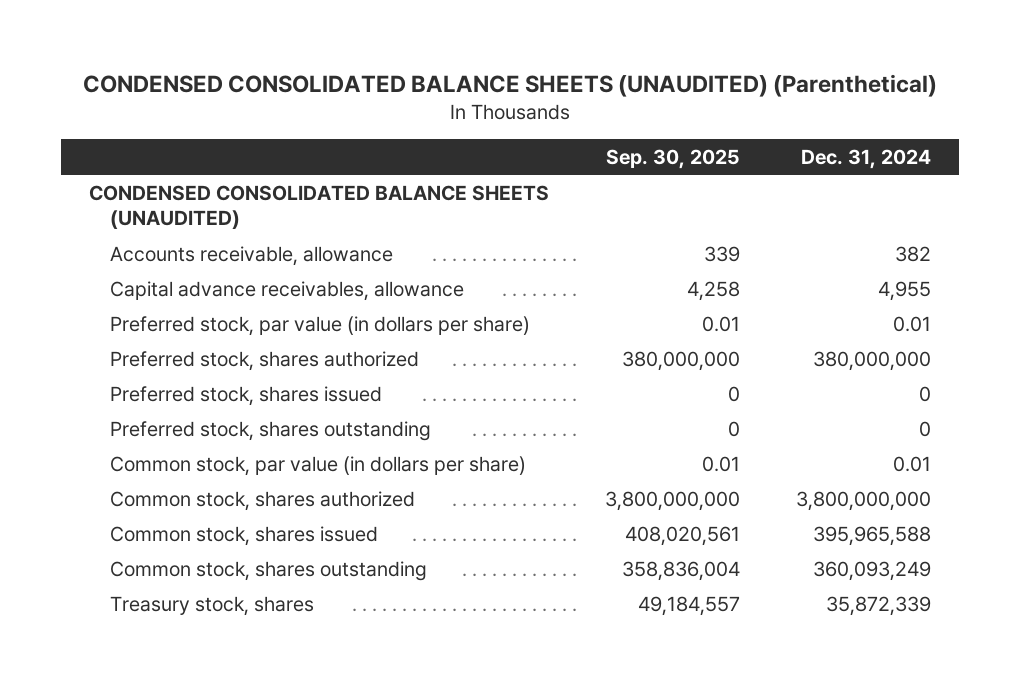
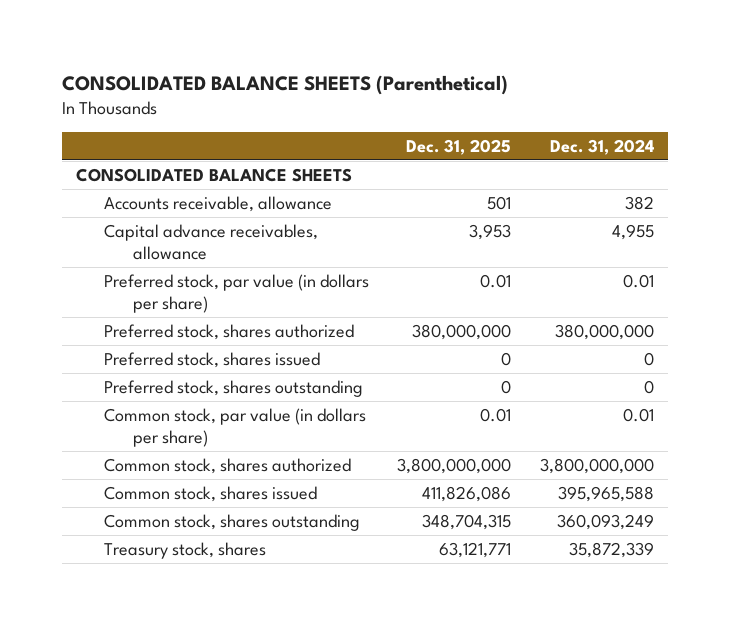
[82,74,937,98] CONDENSED CONSOLIDATED BALANCE SHEETS (UNAUDITED) (Parenthetical) -> [61,74,508,95] CONSOLIDATED BALANCE SHEETS (Parenthetical)
[605,148,740,169] Sep. 30, 2025 -> none
none -> [406,138,512,155] Dec. 31, 2025
[88,184,549,230] CONDENSED CONSOLIDATED BALANCE SHEETS (UNAUDITED) -> [75,167,352,182] CONSOLIDATED BALANCE SHEETS

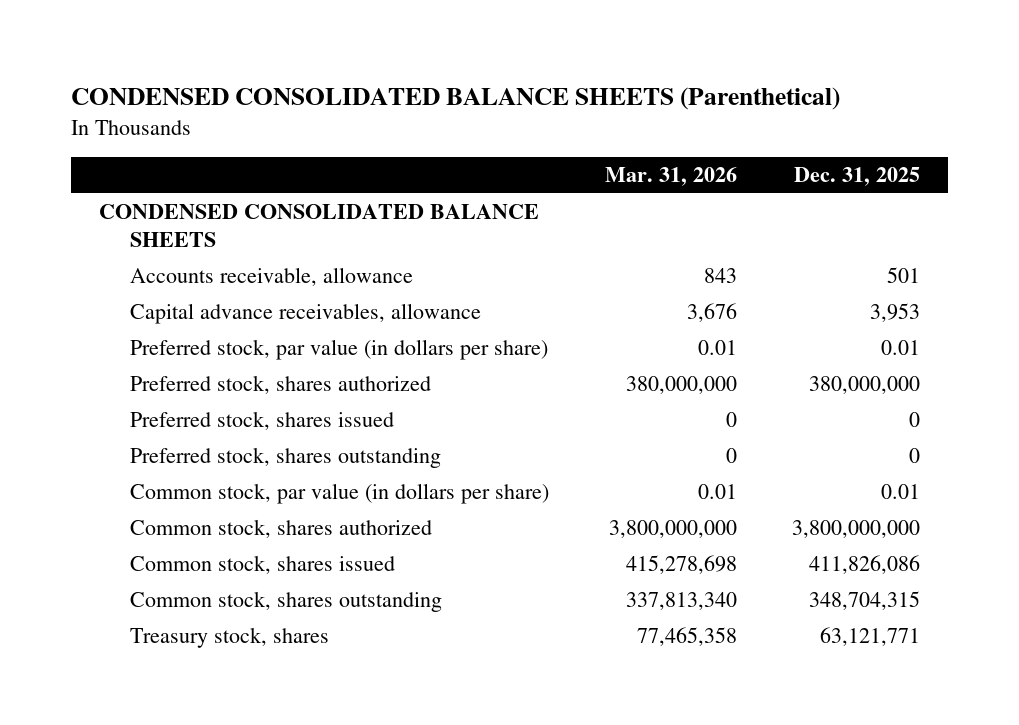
[61,74,508,95] CONSOLIDATED BALANCE SHEETS (Parenthetical) -> [71,87,841,111] CONDENSED CONSOLIDATED BALANCE SHEETS (Parenthetical)
[549,138,654,155] Dec. 31, 2024 -> none
none -> [604,167,737,187] Mar. 31, 2026
[75,167,352,182] CONSOLIDATED BALANCE SHEETS -> [98,204,539,248] CONDENSED CONSOLIDATED BALANCE SHEETS

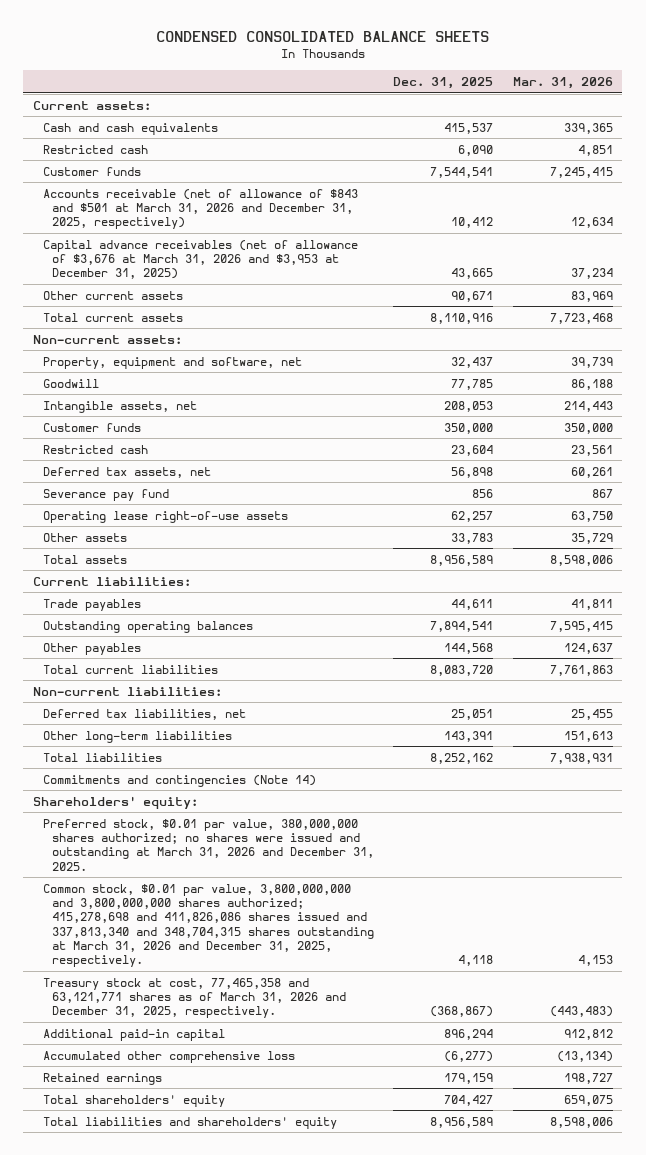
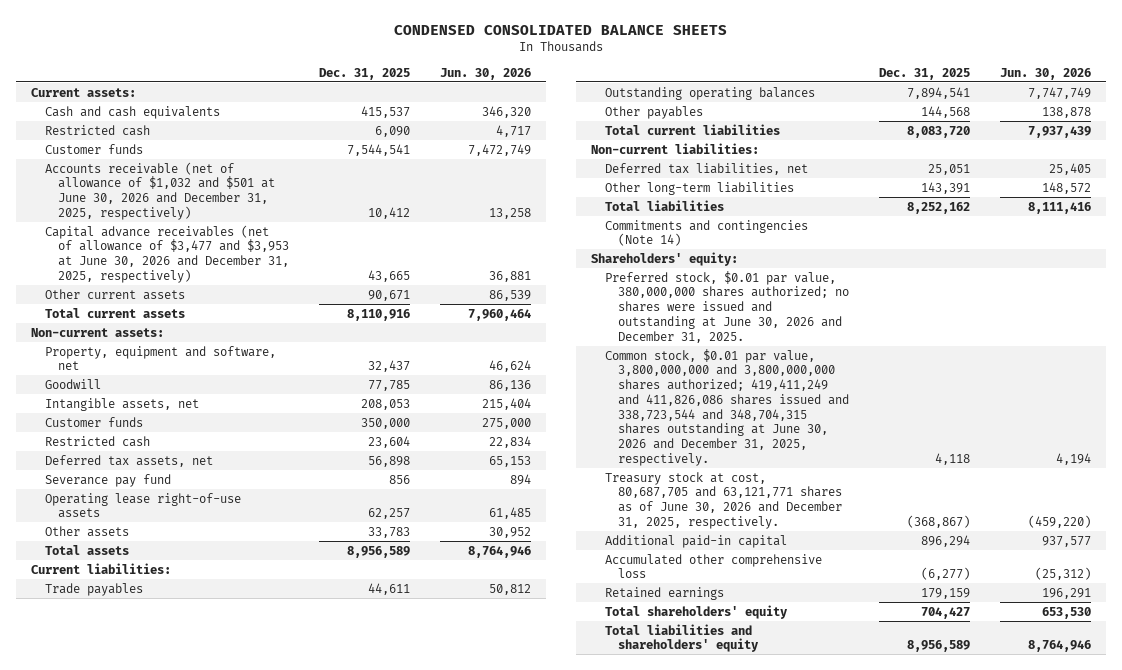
[512,77,613,90] Mar. 31, 2026 -> none
none -> [440,67,532,80] Jun. 30, 2026
[42,188,358,230] Accounts receivable (net of allowance of $843 and $501 at March 31, 2026 and December 31, 2025, respectively) -> [44,161,275,220] Accounts receivable (net of allowance of $1,032 and $501 at June 30, 2026 and December 31, 2025, respectively)
[42,239,358,280] Capital advance receivables (net of allowance of $3,676 at March 31, 2026 and $3,953 at December 31, 2025) -> [44,224,289,283] Capital advance receivables (net of allowance of $3,477 and $3,953 at June 30, 2026 and December 31, 2025, respectively)
[42,818,374,871] Preferred stock, $0.01 par value, 380,000,000 shares authorized; no shares were issued and outstanding at March 31, 2026 and December 31, 2025. -> [604,270,850,343] Preferred stock, $0.01 par value, 380,000,000 shares authorized; no shares were issued and outstanding at June 30, 2026 and December 31, 2025.
[42,883,374,968] Common stock, $0.01 par value, 3,800,000,000 and 3,800,000,000 shares authorized; 415,278,698 and 411,826,086 shares issued and 337,813,340 and 348,704,315 shares outstanding at March 31, 2026 and December 31, 2025, respectively. -> [604,348,850,466] Common stock, $0.01 par value, 3,800,000,000 and 3,800,000,000 shares authorized; 419,411,249 and 411,826,086 shares issued and 338,723,544 and 348,704,315 shares outstanding at June 30, 2026 and December 31, 2025, respectively.
[42,977,346,1019] Treasury stock at cost, 77,465,358 and 63,121,771 shares as of March 31, 2026 and December 31, 2025, respectively. -> [604,471,843,529] Treasury stock at cost, 80,687,705 and 63,121,771 shares as of June 30, 2026 and December 31, 2025, respectively.

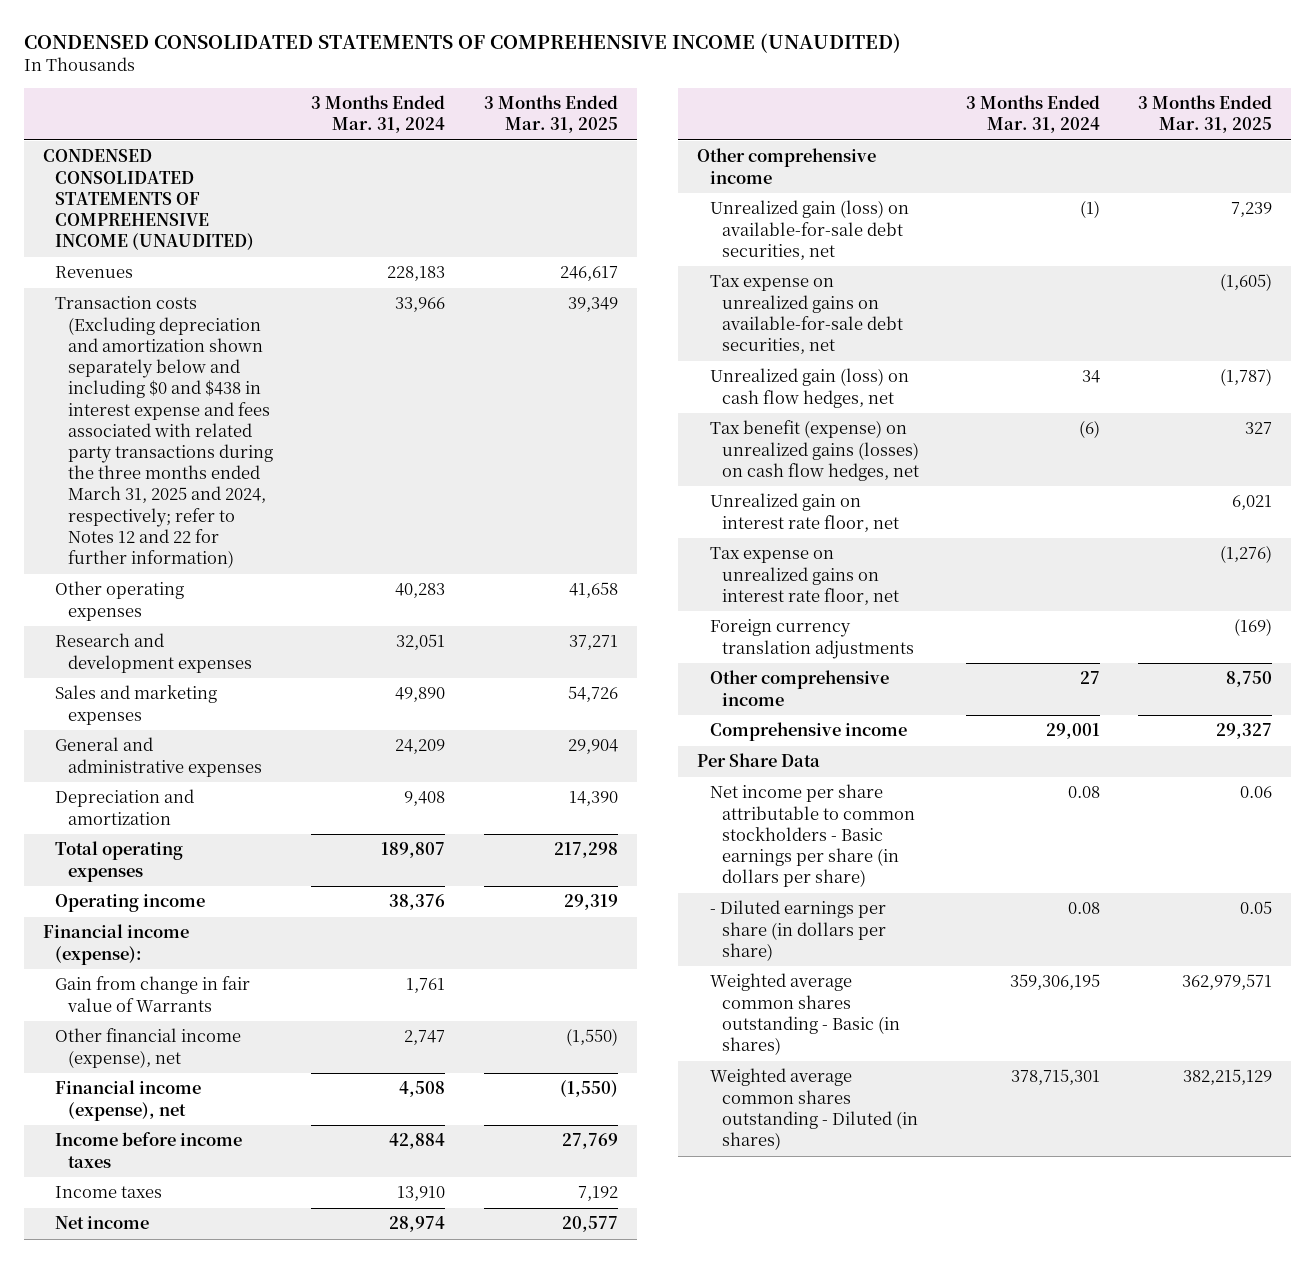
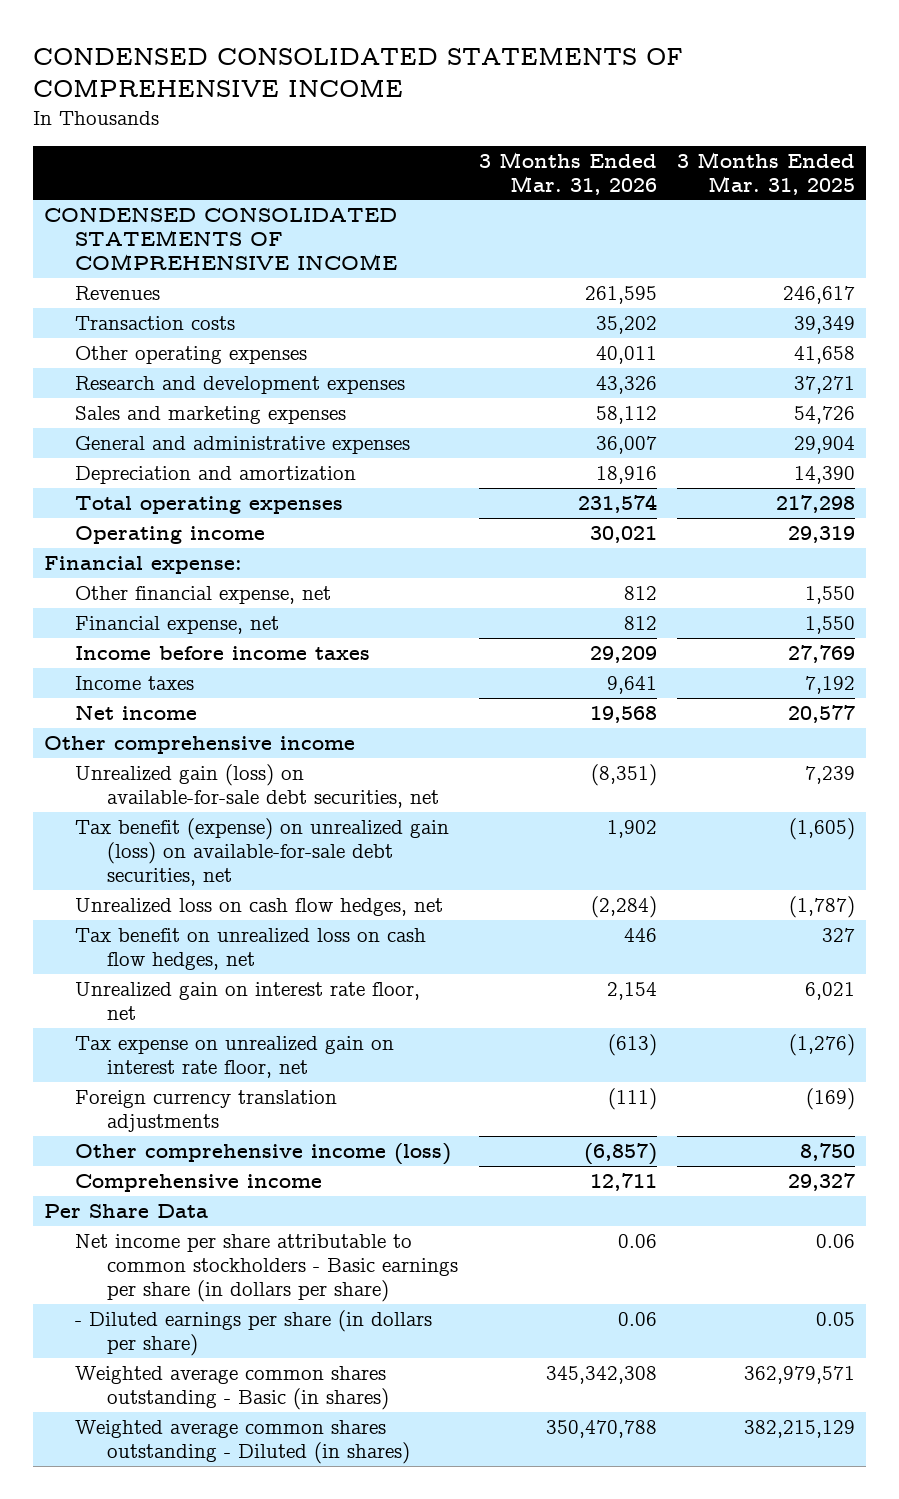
[23,33,901,54] CONDENSED CONSOLIDATED STATEMENTS OF COMPREHENSIVE INCOME (UNAUDITED) -> [33,47,684,98] CONDENSED CONSOLIDATED STATEMENTS OF COMPREHENSIVE INCOME
[311,95,446,134] 3 Months Ended Mar. 31, 2024 -> none
none -> [478,151,657,195] 3 Months Ended Mar. 31, 2026
[42,149,255,251] CONDENSED CONSOLIDATED STATEMENTS OF COMPREHENSIVE INCOME (UNAUDITED) -> [43,206,398,271] CONDENSED CONSOLIDATED STATEMENTS OF COMPREHENSIVE INCOME
[55,296,274,569] Transaction costs (Excluding depreciation and amortization shown separately below and including $0 and $438 in interest expense and fees associated with related party transactions during the three months ended March 31, 2025 and 2024, respectively; refer to Notes 12 and 22 for further information) -> [75,315,236,330] Transaction costs
[55,976,251,1012] Gain from change in fair value of Warrants -> none
[42,924,189,965] Financial income (expense): -> [43,555,242,574] Financial expense:
[55,1028,242,1068] Other financial income (expense), net -> [75,585,332,604] Other financial expense, net
[565,1028,618,1047] (1,550) -> [805,585,856,604] 1,550
[55,1080,202,1121] Financial income (expense), net -> [75,615,280,634] Financial expense, net
[559,1080,618,1098] (1,550) -> [805,615,856,634] 1,550
[709,275,904,355] Tax expense on unrealized gains on available-for-sale debt securities, net -> [75,817,450,887] Tax benefit (expense) on unrealized gain (loss) on available-for-sale debt securities, net
[709,368,909,408] Unrealized gain (loss) on cash flow hedges, net -> [75,897,444,916] Unrealized loss on cash flow hedges, net
[709,420,920,481] Tax benefit (expense) on unrealized gains (losses) on cash flow hedges, net -> [75,927,427,971] Tax benefit on unrealized loss on cash flow hedges, net
[709,547,900,605] Tax expense on unrealized gains on interest rate floor, net -> [75,1035,395,1079] Tax expense on unrealized gain on interest rate floor, net
[709,670,889,706] Other comprehensive income -> [75,1142,452,1165] Other comprehensive income (loss)

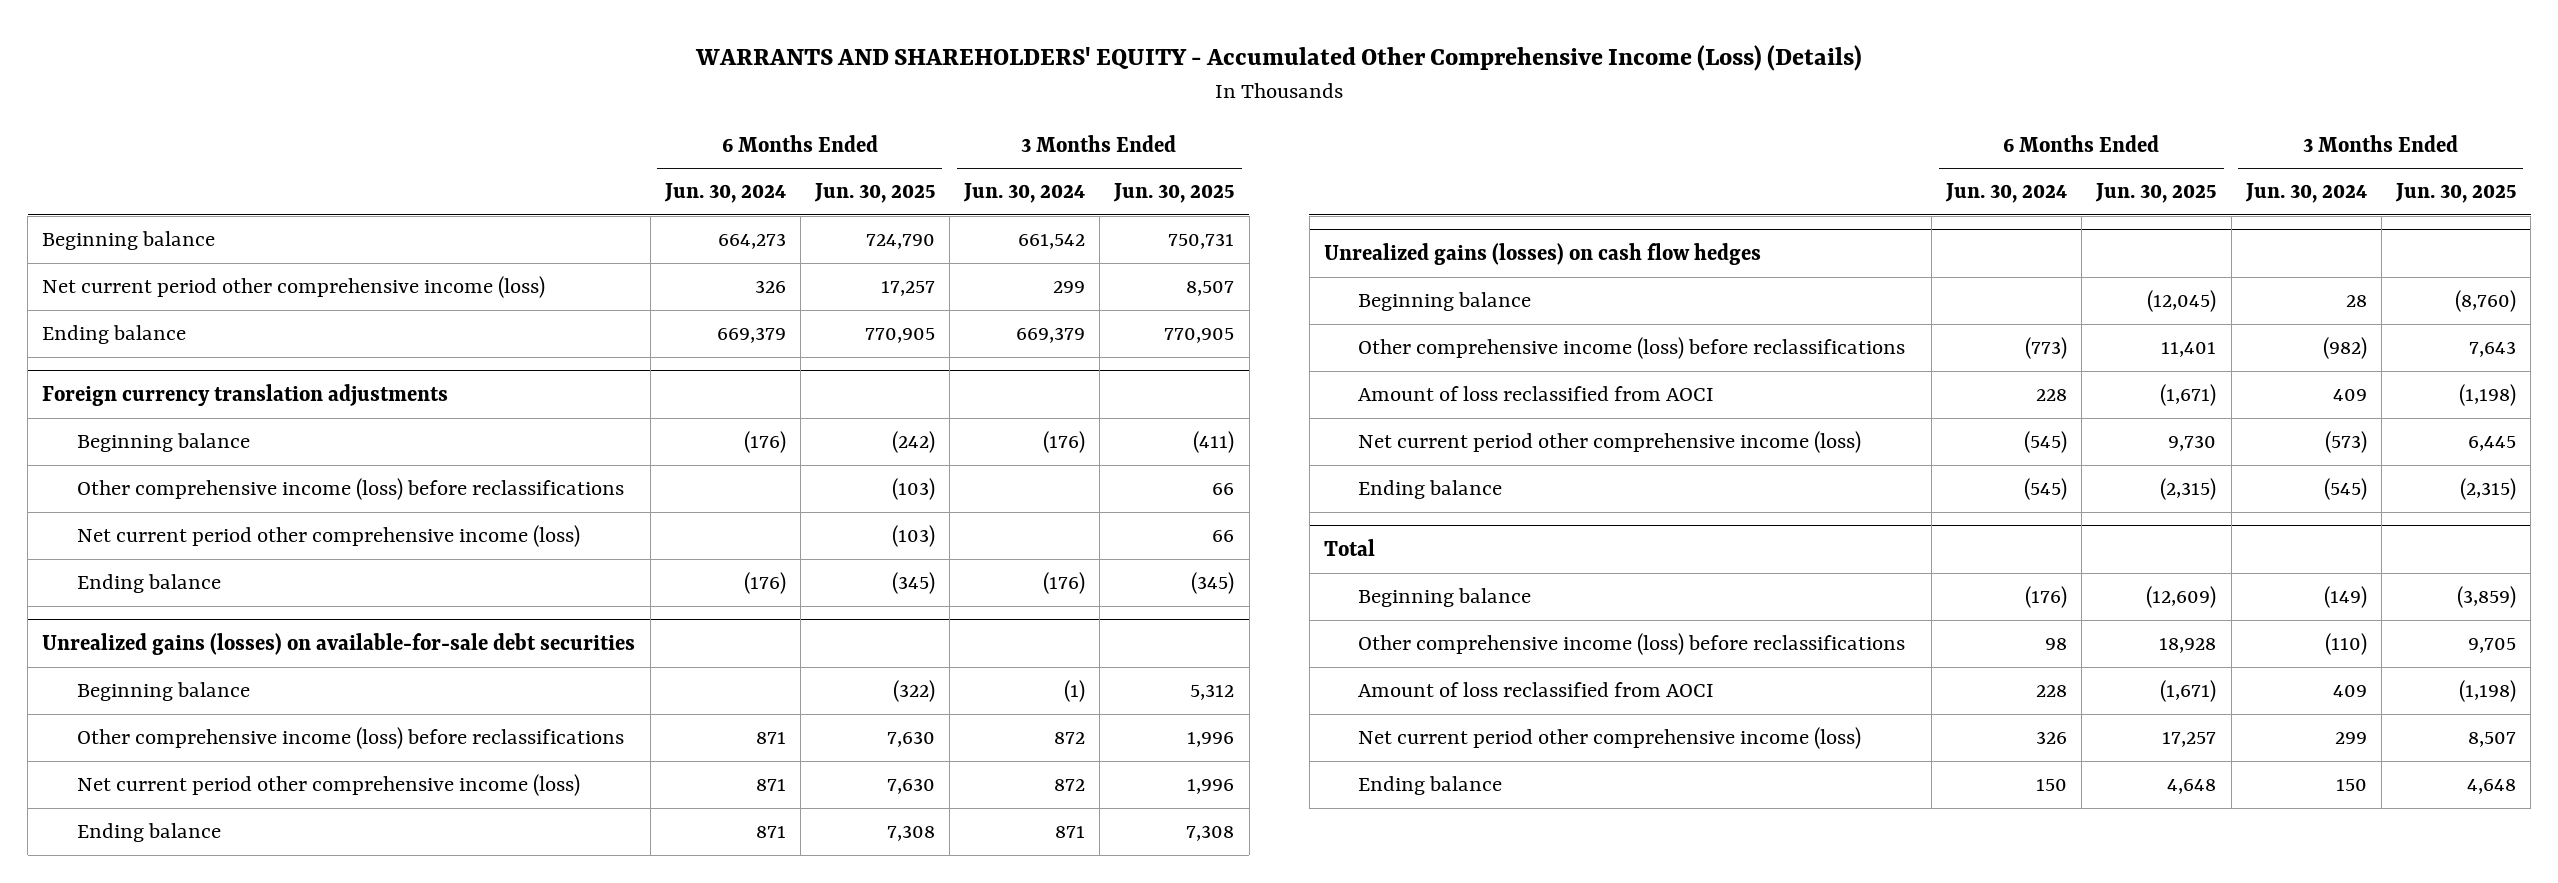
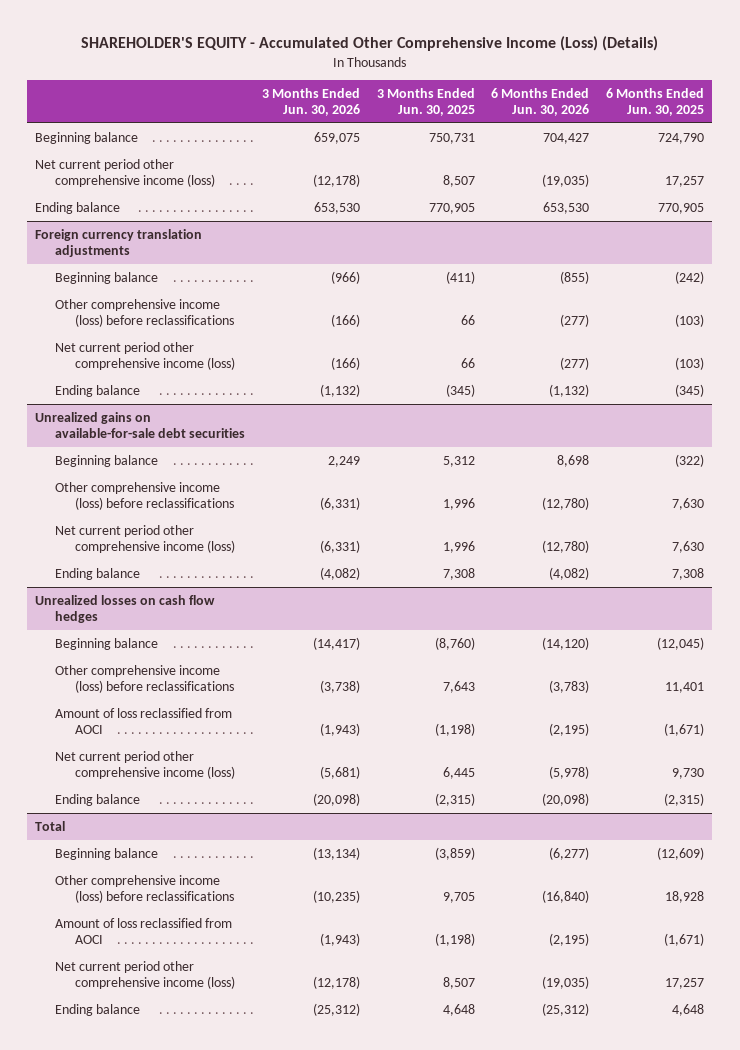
[695,45,1863,72] WARRANTS AND SHAREHOLDERS' EQUITY - Accumulated Other Comprehensive Income (Loss) (Details) -> [80,36,658,52] SHAREHOLDER'S EQUITY - Accumulated Other Comprehensive Income (Loss) (Details)
[663,183,786,204] Jun. 30, 2024 -> none
[963,183,1086,204] Jun. 30, 2024 -> none
none -> [262,87,361,117] 3 Months Ended Jun. 30, 2026
none -> [491,87,590,117] 6 Months Ended Jun. 30, 2026
[42,633,636,656] Unrealized gains (losses) on available-for-sale debt securities -> [35,411,246,438] Unrealized gains on available-for-sale debt securities
[1323,243,1761,266] Unrealized gains (losses) on cash flow hedges -> [35,594,216,623] Unrealized losses on cash flow hedges

